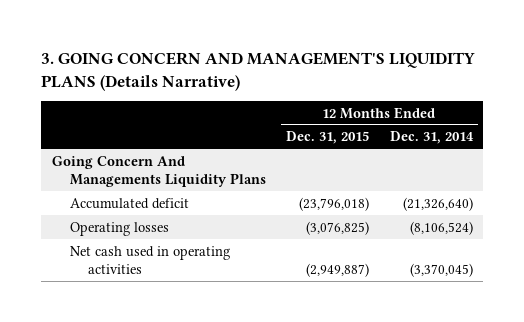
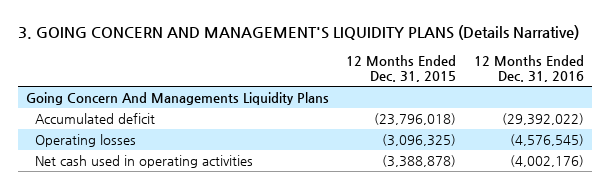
[389,131,474,145] Dec. 31, 2014 -> none
none -> [473,54,584,82] 12 Months Ended Dec. 31, 2016
[306,220,370,235] (3,076,825) -> [382,133,457,146] (3,096,325)
[306,262,370,277] (2,949,887) -> [382,154,457,167] (3,388,878)

